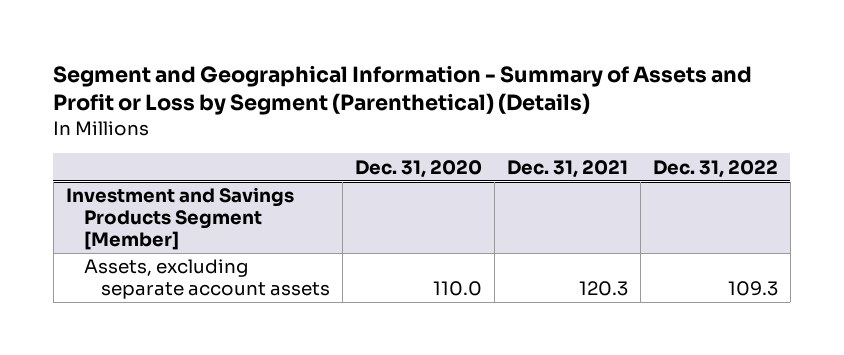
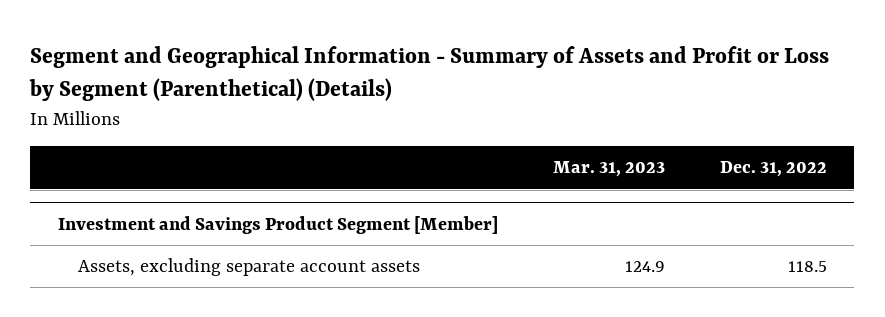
[355,159,483,178] Dec. 31, 2020 -> none
[507,159,629,178] Dec. 31, 2021 -> none
none -> [552,161,665,178] Mar. 31, 2023
[65,187,294,250] Investment and Savings Products Segment [Member] -> [57,216,498,235] Investment and Savings Product Segment [Member]
[728,281,779,297] 109.3 -> [787,261,827,273] 118.5

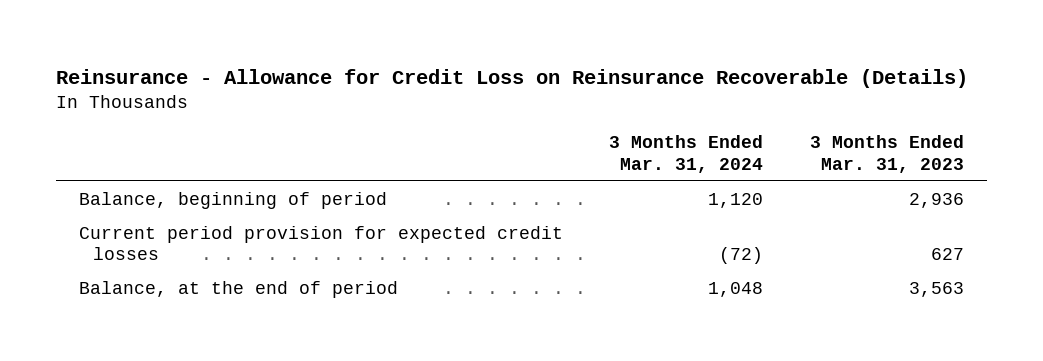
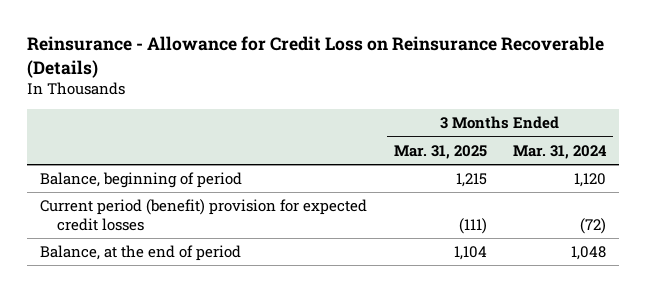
[809,135,964,173] 3 Months Ended Mar. 31, 2023 -> none
none -> [393,144,487,159] Mar. 31, 2025
[79,225,564,260] Current period provision for expected credit losses -> [40,199,368,231] Current period (benefit) provision for expected credit losses

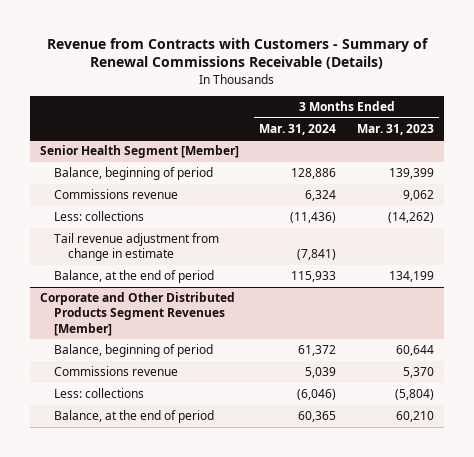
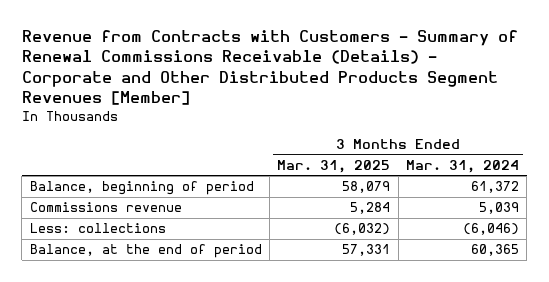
[46,37,429,70] Revenue from Contracts with Customers - Summary of Renewal Commissions Receivable (Details) -> [21,30,518,105] Revenue from Contracts with Customers - Summary of Renewal Commissions Receivable (Details) - Corporate and Other Distributed Products Segment Revenues [Member]
[357,123,435,135] Mar. 31, 2023 -> none
none -> [277,159,391,173] Mar. 31, 2025
[39,145,239,159] Senior Health Segment [Member] -> none
[53,167,213,181] Balance, beginning of period -> none
[53,189,178,200] Commissions revenue -> none
[53,211,144,222] Less: collections -> none
[53,233,219,262] Tail revenue adjustment from change in estimate -> none
[53,270,214,284] Balance, at the end of period -> none
[39,292,235,336] Corporate and Other Distributed Products Segment Revenues [Member] -> none

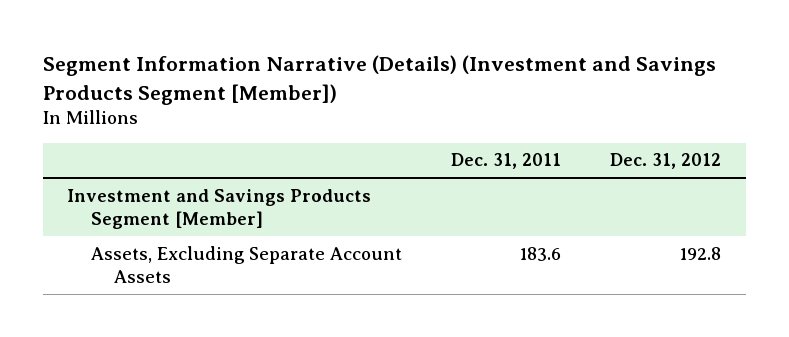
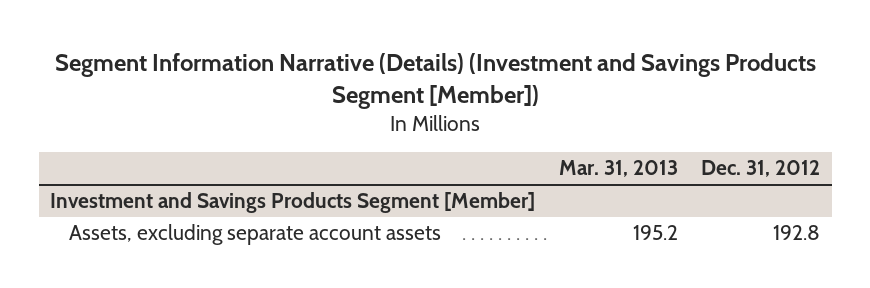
[451,153,562,170] Dec. 31, 2011 -> none
none -> [558,160,678,178] Mar. 31, 2013
[90,245,402,283] Assets, Excluding Separate Account Assets -> [69,224,442,246] Assets, excluding separate account assets

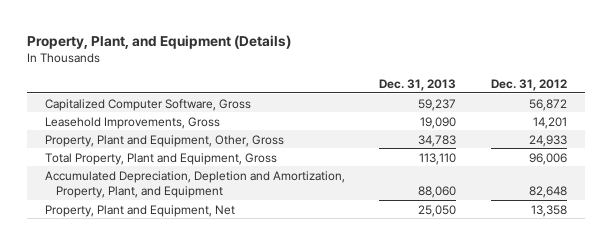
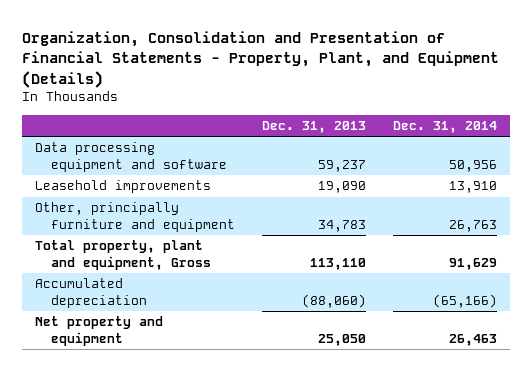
[27,34,292,49] Property, Plant, and Equipment (Details) -> [22,30,500,88] Organization, Consolidation and Presentation of Financial Statements - Property, Plant, and Equipment (Details)
[491,78,568,91] Dec. 31, 2012 -> none
none -> [392,121,497,134] Dec. 31, 2014
[44,98,251,111] Capitalized Computer Software, Gross -> [35,142,228,172] Data processing equipment and software
[44,116,220,129] Leasehold Improvements, Gross -> [35,180,212,194] Leasehold improvements
[44,134,284,147] Property, Plant and Equipment, Other, Gross -> [35,202,236,232] Other, principally furniture and equipment
[44,152,277,165] Total Property, Plant and Equipment, Gross -> [35,240,212,270] Total property, plant and equipment, Gross
[44,170,345,198] Accumulated Depreciation, Depletion and Amortization, Property, Plant, and Equipment -> [35,278,148,308] Accumulated depreciation
[418,185,457,198] 88,060 -> [302,293,367,308] (88,060)
[44,204,235,217] Property, Plant and Equipment, Net -> [35,316,164,346] Net property and equipment

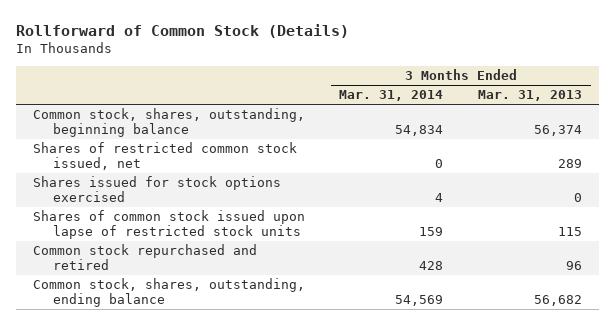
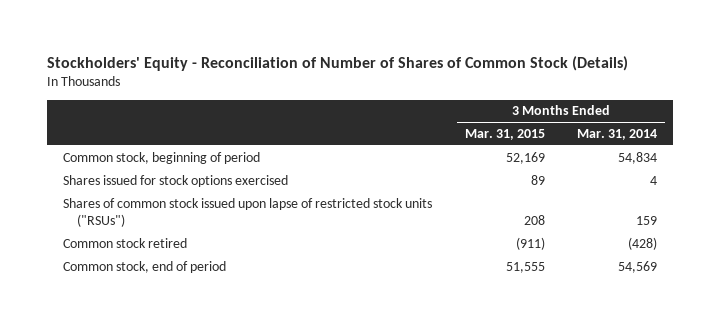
[15,23,349,38] Rollforward of Common Stock (Details) -> [47,55,629,71] Stockholders' Equity - Reconciliation of Number of Shares of Common Stock (Details)
[477,90,582,102] Mar. 31, 2013 -> none
none -> [464,128,545,140] Mar. 31, 2015
[32,142,297,171] Shares of restricted common stock issued, net -> none
[32,108,305,138] Common stock, shares, outstanding, beginning balance -> [63,151,261,164] Common stock, beginning of period
[32,210,305,240] Shares of common stock issued upon lapse of restricted stock units -> [63,197,433,227] Shares of common stock issued upon lapse of restricted stock units ("RSUs")
[32,244,257,271] Common stock repurchased and retired -> [63,237,188,248] Common stock retired
[419,261,444,271] 428 -> [628,236,658,250] (428)
[32,278,305,308] Common stock, shares, outstanding, ending balance -> [63,260,227,273] Common stock, end of period

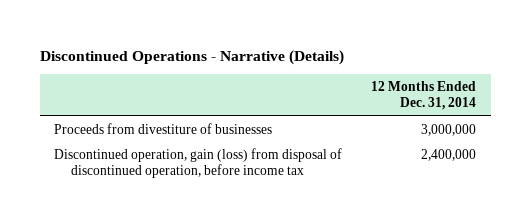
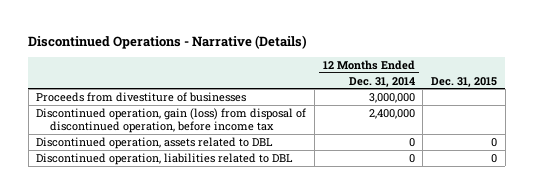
none -> [431,76,498,87] Dec. 31, 2015
none -> [36,136,274,149] Discontinued operation, assets related to DBL
none -> [36,152,294,165] Discontinued operation, liabilities related to DBL

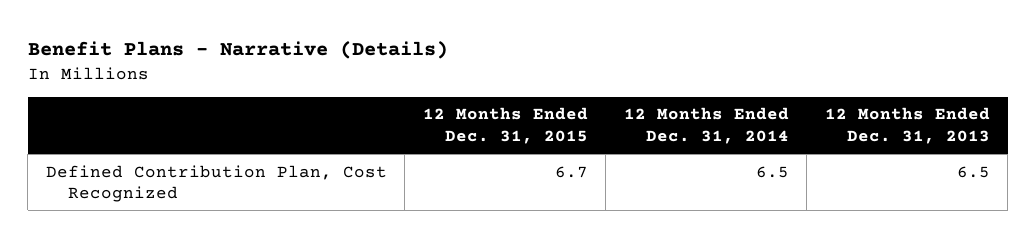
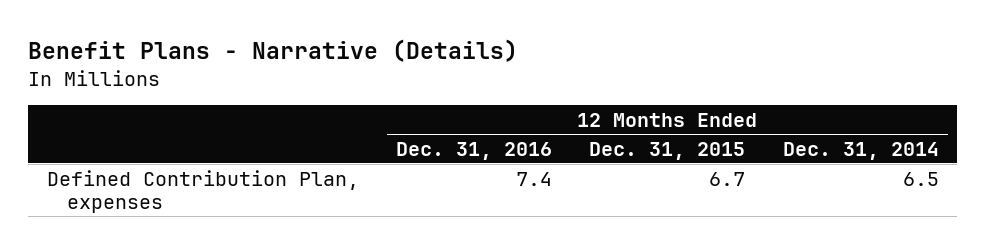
[824,107,990,144] 12 Months Ended Dec. 31, 2013 -> none
none -> [396,141,553,160] Dec. 31, 2016
[45,164,387,202] Defined Contribution Plan, Cost Recognized -> [46,169,359,213] Defined Contribution Plan, expenses

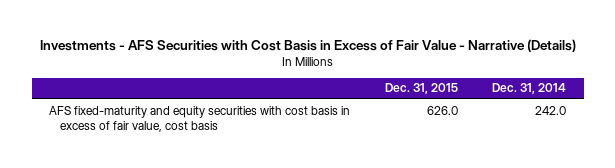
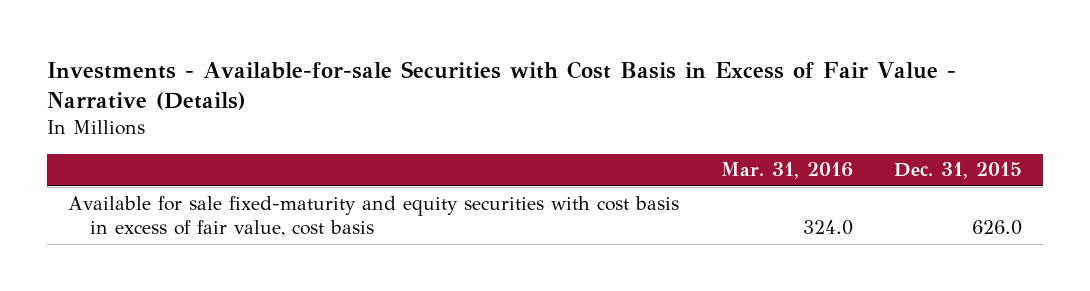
[39,38,576,52] Investments - AFS Securities with Cost Basis in Excess of Fair Value - Narrative (Details) -> [47,60,957,110] Investments - Available-for-sale Securities with Cost Basis in Excess of Fair Value - Narrative (Details)
[492,83,567,95] Dec. 31, 2014 -> none
none -> [720,162,853,180] Mar. 31, 2016
[48,105,350,132] AFS fixed-maturity and equity securities with cost basis in excess of fair value, cost basis -> [68,195,680,238] Available for sale fixed-maturity and equity securities with cost basis in excess of fair value, cost basis

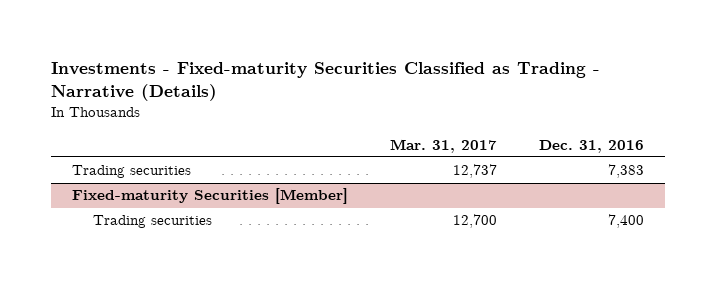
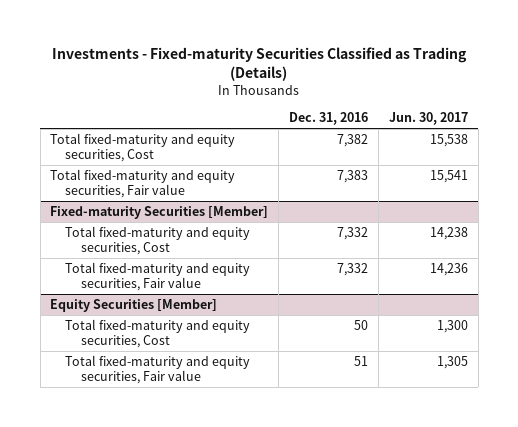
[50,61,600,102] Investments - Fixed-maturity Securities Classified as Trading - Narrative (Details) -> [52,47,468,82] Investments - Fixed-maturity Securities Classified as Trading (Details)
[389,138,497,153] Mar. 31, 2017 -> none
none -> [388,112,468,126] Jun. 30, 2017
none -> [50,132,236,163] Total fixed-maturity and equity securities, Cost
[71,165,191,179] Trading securities -> [50,168,236,199] Total fixed-maturity and equity securities, Fair value
[93,215,213,229] Trading securities -> none
none -> [65,225,251,256] Total fixed-maturity and equity securities, Cost
none -> [65,261,251,292] Total fixed-maturity and equity securities, Fair value
none -> [50,298,218,312] Equity Securities [Member]
none -> [65,318,251,349] Total fixed-maturity and equity securities, Cost
none -> [65,354,251,385] Total fixed-maturity and equity securities, Fair value

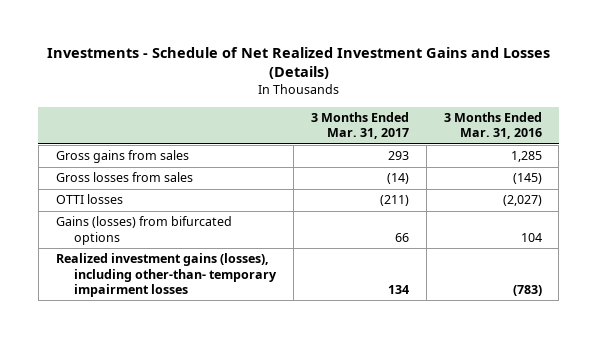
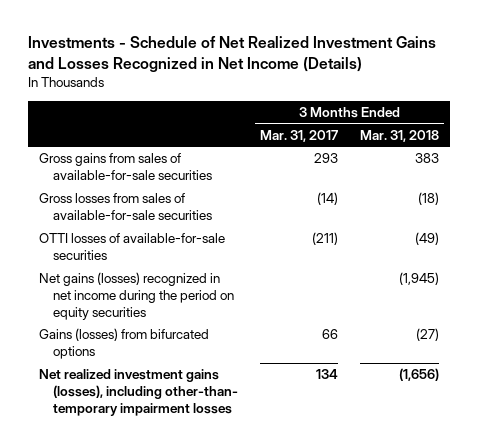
[46,46,550,80] Investments - Schedule of Net Realized Investment Gains and Losses (Details) -> [27,36,436,73] Investments - Schedule of Net Realized Investment Gains and Losses Recognized in Net Income (Details)
[443,112,542,140] 3 Months Ended Mar. 31, 2016 -> none
none -> [359,129,439,142] Mar. 31, 2018
[55,150,189,164] Gross gains from sales -> [38,153,213,181] Gross gains from sales of available-for-sale securities
[55,172,193,183] Gross losses from sales -> [38,193,213,221] Gross losses from sales of available-for-sale securities
[55,194,123,205] OTTI losses -> [38,233,225,261] OTTI losses of available-for-sale securities
none -> [38,272,235,320] Net gains (losses) recognized in net income during the period on equity securities
[55,253,277,298] Realized investment gains (losses), including other-than- temporary impairment losses -> [38,369,239,416] Net realized investment gains (losses), including other-than- temporary impairment losses

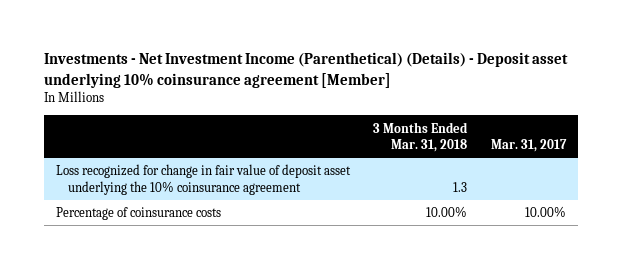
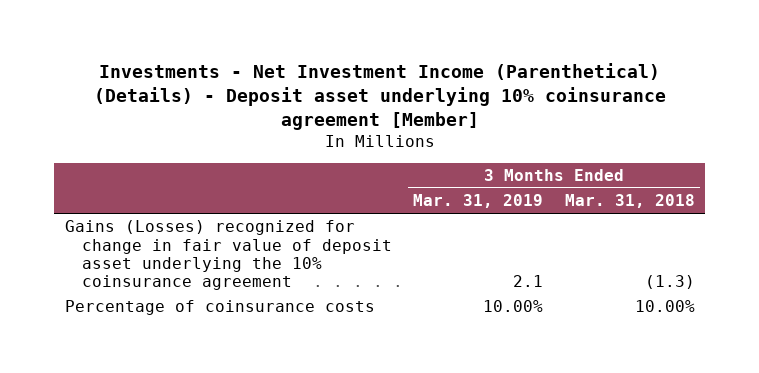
[490,139,567,153] Mar. 31, 2017 -> none
none -> [413,194,544,209] Mar. 31, 2019
[55,164,351,195] Loss recognized for change in fair value of deposit asset underlying the 10% coinsurance agreement -> [64,220,393,291] Gains (Losses) recognized for change in fair value of deposit asset underlying the 10% coinsurance agreement
[453,181,468,192] 1.3 -> [644,275,695,290] (1.3)

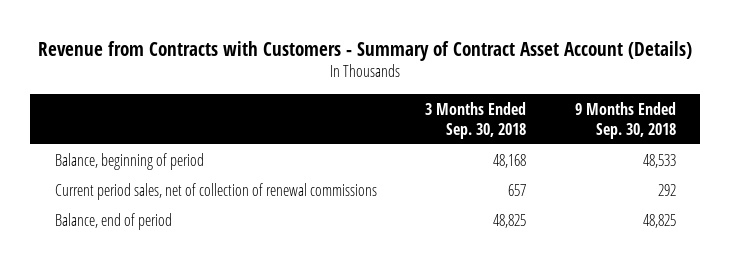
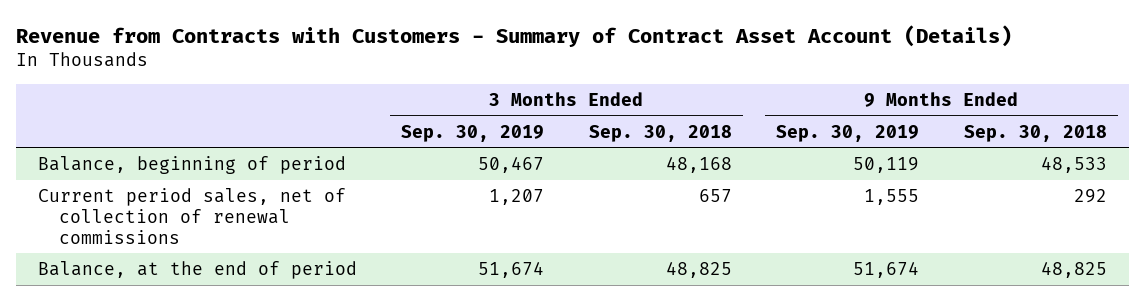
none -> [401,124,545,142] Sep. 30, 2019
none -> [776,124,920,142] Sep. 30, 2019
[54,212,172,230] Balance, end of period -> [37,260,357,279] Balance, at the end of period

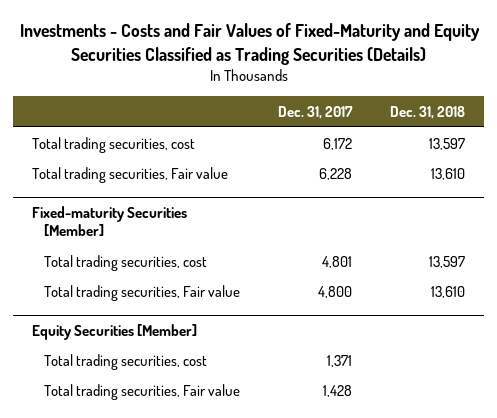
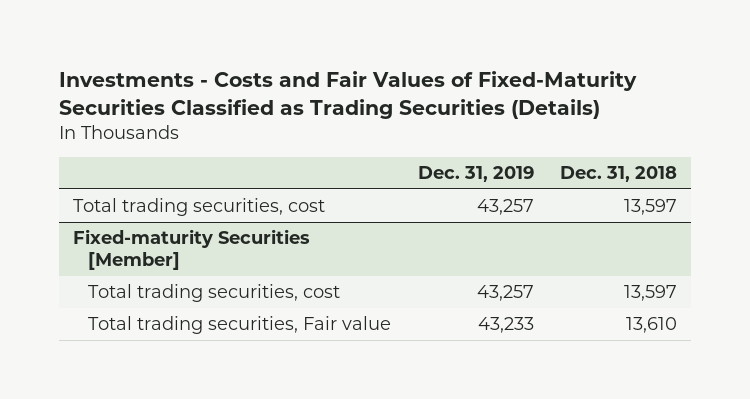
[19,22,480,65] Investments - Costs and Fair Values of Fixed-Maturity and Equity Securities Classified as Trading Securities (Details) -> [59,71,638,119] Investments - Costs and Fair Values of Fixed-Maturity Securities Classified as Trading Securities (Details)
[278,106,354,120] Dec. 31, 2017 -> none
none -> [417,166,534,183] Dec. 31, 2019
[32,166,229,183] Total trading securities, Fair value -> none
[32,323,198,340] Equity Securities [Member] -> none
[44,353,208,370] Total trading securities, cost -> none
[44,383,241,400] Total trading securities, Fair value -> none

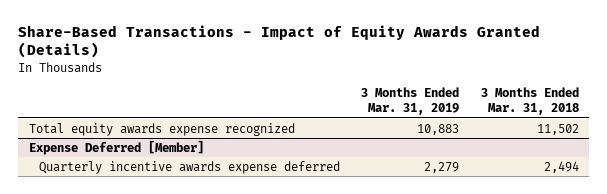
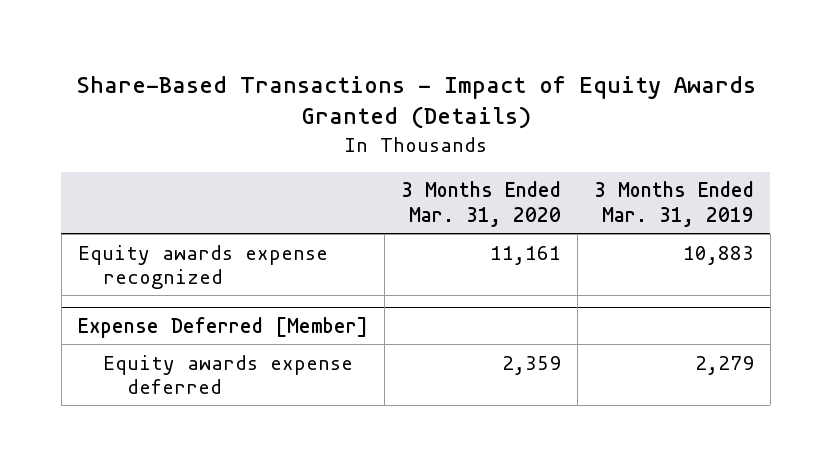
[480,87,579,116] 3 Months Ended Mar. 31, 2018 -> none
none -> [400,181,561,227] 3 Months Ended Mar. 31, 2020
[28,122,295,136] Total equity awards expense recognized -> [77,244,328,289] Equity awards expense recognized
[39,160,341,174] Quarterly incentive awards expense deferred -> [102,354,353,394] Equity awards expense deferred

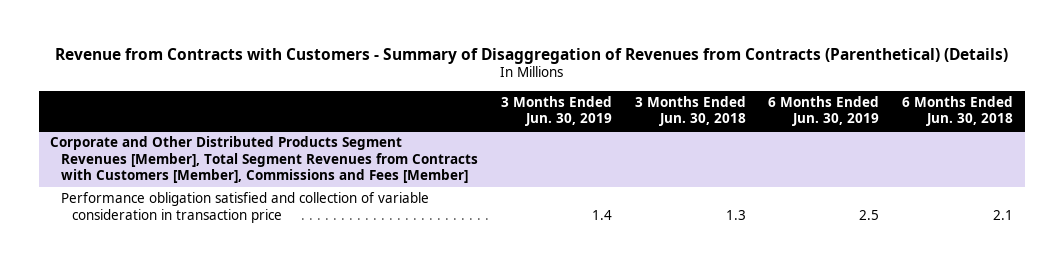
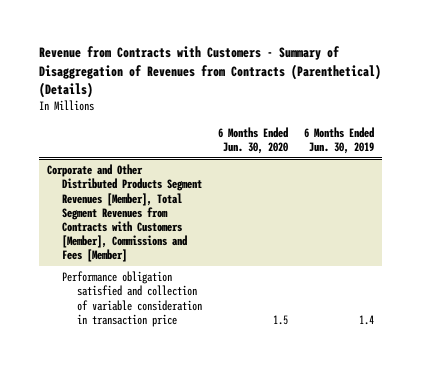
[500,95,612,127] 3 Months Ended Jun. 30, 2019 -> none
[634,95,746,127] 3 Months Ended Jun. 30, 2018 -> none
[902,95,1014,127] 6 Months Ended Jun. 30, 2018 -> none
none -> [218,126,289,155] 6 Months Ended Jun. 30, 2020
[859,209,880,220] 2.5 -> [359,314,375,325] 1.4

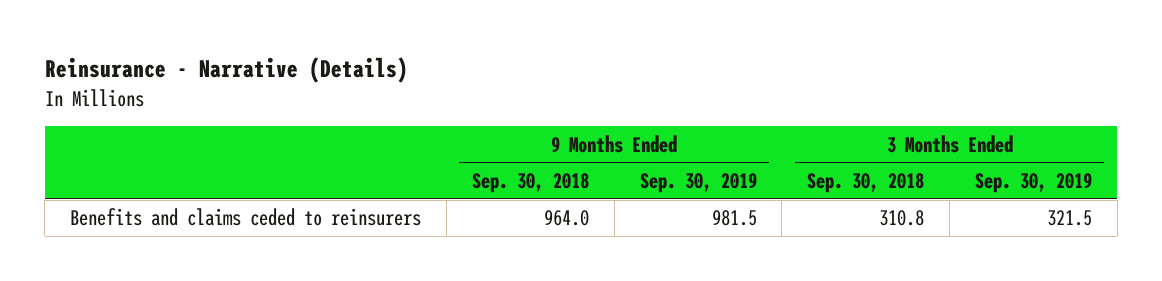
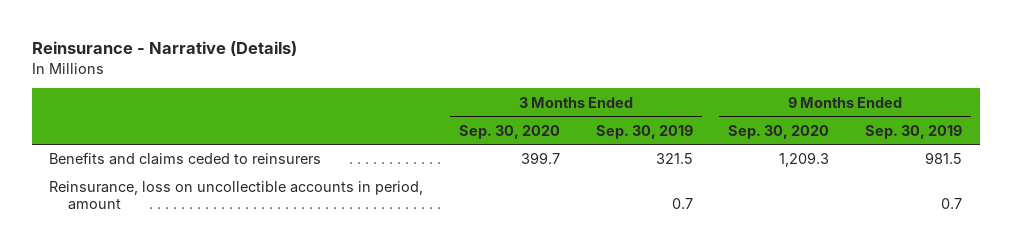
[471,172,589,193] Sep. 30, 2018 -> none
[807,172,925,193] Sep. 30, 2018 -> none
none -> [459,124,561,139] Sep. 30, 2020
none -> [728,124,830,139] Sep. 30, 2020
none -> [49,181,424,211] Reinsurance, loss on uncollectible accounts in period, amount

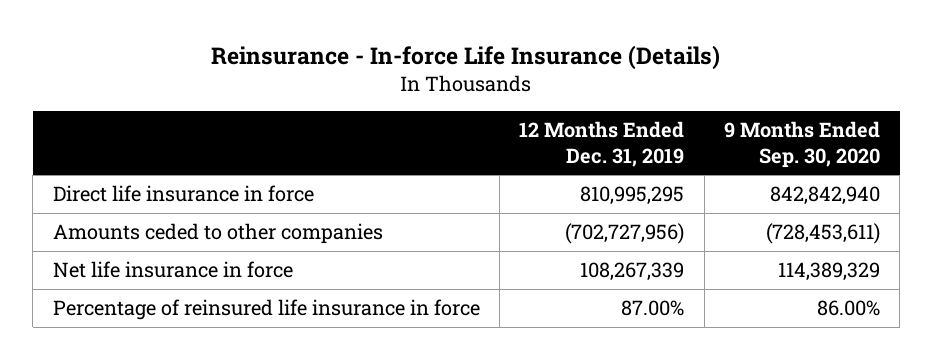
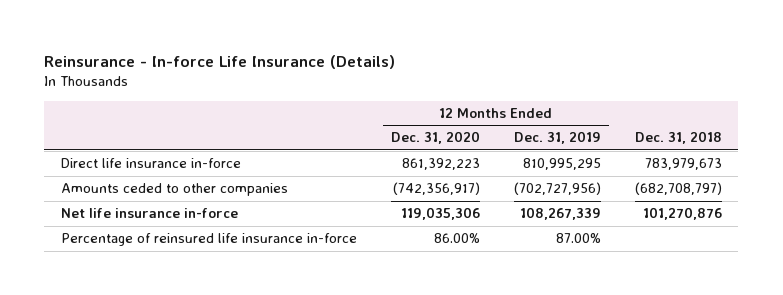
[723,121,880,168] 9 Months Ended Sep. 30, 2020 -> none
none -> [391,131,481,145] Dec. 31, 2020
none -> [634,131,722,145] Dec. 31, 2018
[52,184,314,202] Direct life insurance in force -> [61,158,242,169] Direct life insurance in-force
[52,260,293,278] Net life insurance in force -> [61,208,239,219] Net life insurance in-force
[52,298,480,320] Percentage of reinsured life insurance in force -> [61,233,358,247] Percentage of reinsured life insurance in-force

